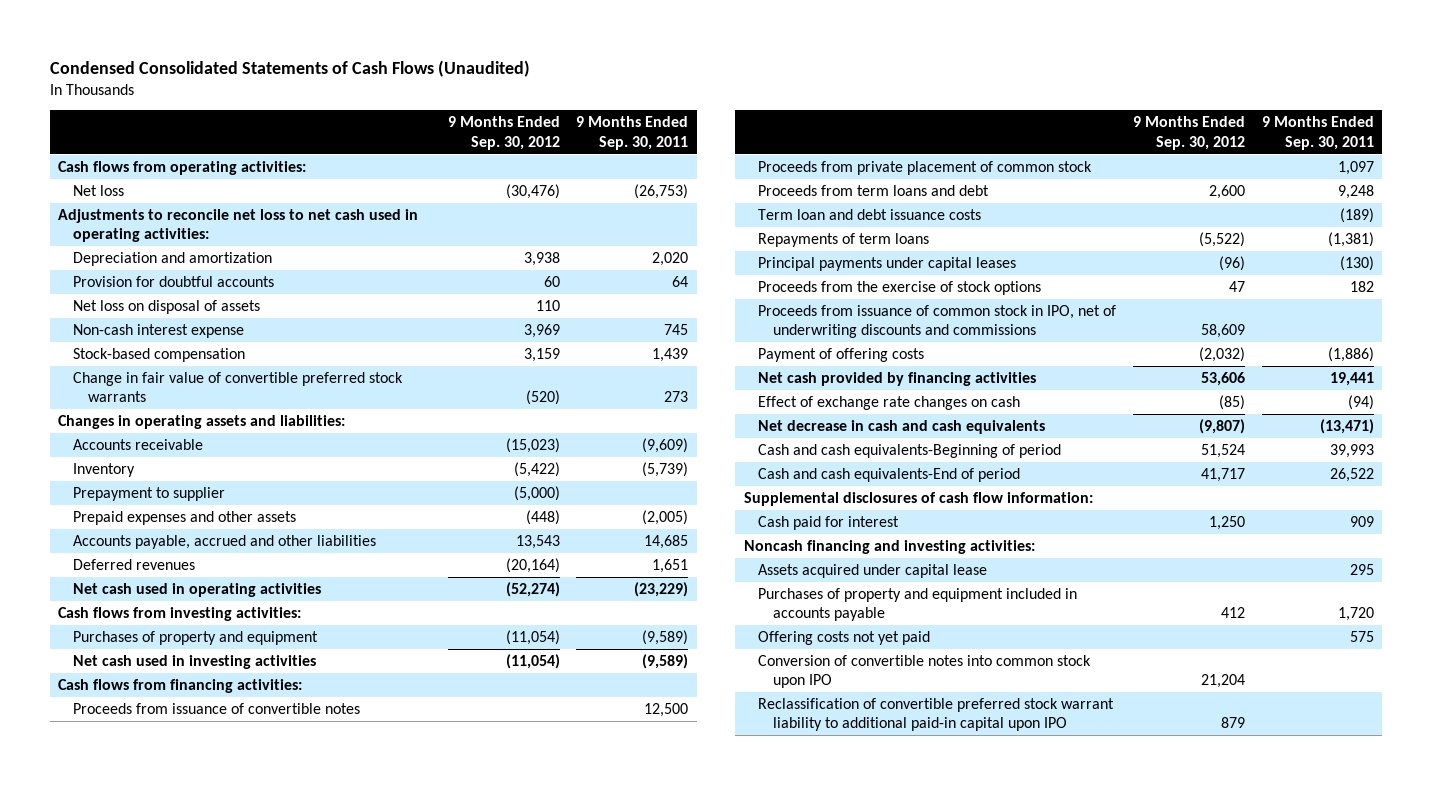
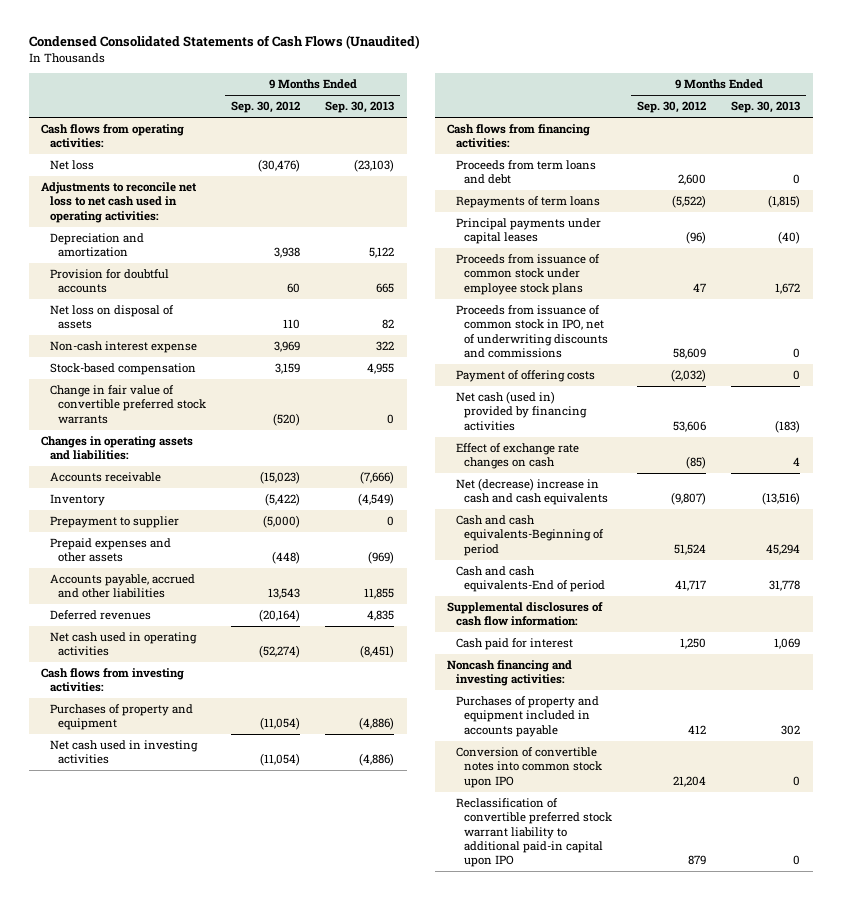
[576,116,689,150] 9 Months Ended Sep. 30, 2011 -> none
none -> [325,101,395,114] Sep. 30, 2013
[72,702,360,714] Proceeds from issuance of convertible notes -> none
[758,160,1093,175] Proceeds from private placement of common stock -> none
[758,208,982,220] Term loan and debt issuance costs -> none
[758,280,1042,295] Proceeds from the exercise of stock options -> none
none -> [455,254,600,295] Proceeds from issuance of common stock under employee stock plans
[758,371,1037,386] Net cash provided by financing activities -> [455,391,588,431] Net cash (used in) provided by financing activities
[758,419,1046,434] Net decrease in cash and cash equivalents -> [455,478,609,506] Net (decrease) increase in cash and cash equivalents
[758,563,988,578] Assets acquired under capital lease -> none
[758,630,931,645] Offering costs not yet paid -> none

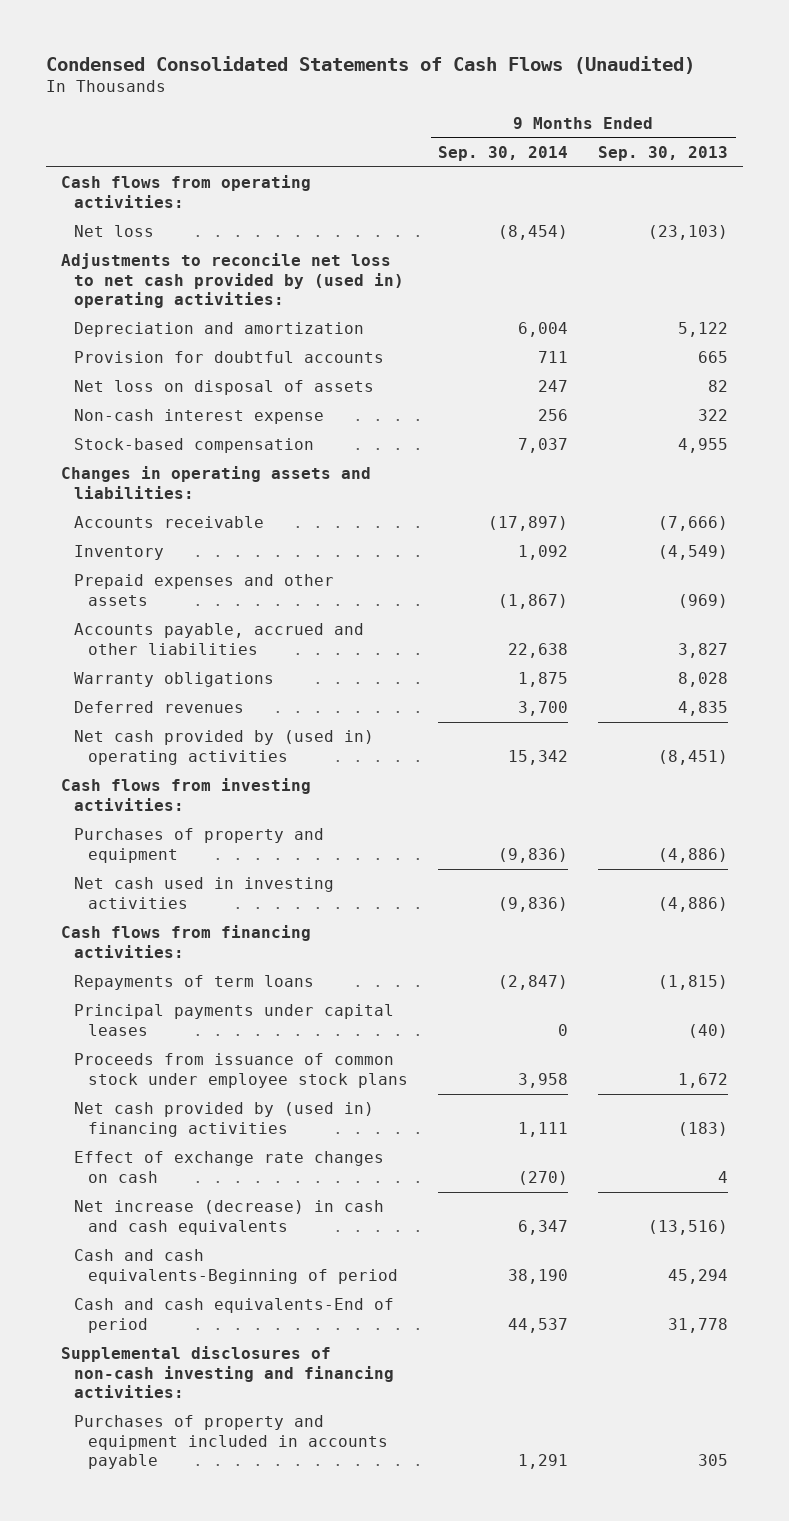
[231,101,301,114] Sep. 30, 2012 -> none
none -> [438,146,569,162] Sep. 30, 2014
[41,182,198,223] Adjustments to reconcile net loss to net cash used in operating activities: -> [60,253,405,309] Adjustments to reconcile net loss to net cash provided by (used in) operating activities:
[49,385,206,424] Change in fair value of convertible preferred stock warrants -> none
[49,516,179,529] Prepayment to supplier -> none
[364,588,395,600] 11,855 -> [678,642,729,658] 3,827
none -> [74,672,275,688] Warranty obligations
[49,632,197,657] Net cash used in operating activities -> [74,730,375,765] Net cash provided by (used in) operating activities
[455,160,596,185] Proceeds from term loans and debt -> none
[455,305,609,359] Proceeds from issuance of common stock in IPO, net of underwriting discounts and commissions -> none
[455,370,595,383] Payment of offering costs -> none
[455,391,588,431] Net cash (used in) provided by financing activities -> [74,1102,375,1137] Net cash provided by (used in) financing activities
[455,478,609,506] Net (decrease) increase in cash and cash equivalents -> [74,1200,385,1235] Net increase (decrease) in cash and cash equivalents
[455,638,573,651] Cash paid for interest -> none
[447,660,573,687] Noncash financing and investing activities: -> none
[455,747,603,788] Conversion of convertible notes into common stock upon IPO -> none
[455,798,613,868] Reclassification of convertible preferred stock warrant liability to additional paid-in capital upon IPO -> none
[447,602,604,627] Supplemental disclosures of cash flow information: -> [60,1346,395,1399] Supplemental disclosures of non-cash investing and financing activities:
[781,724,801,735] 302 -> [698,1454,729,1467] 305

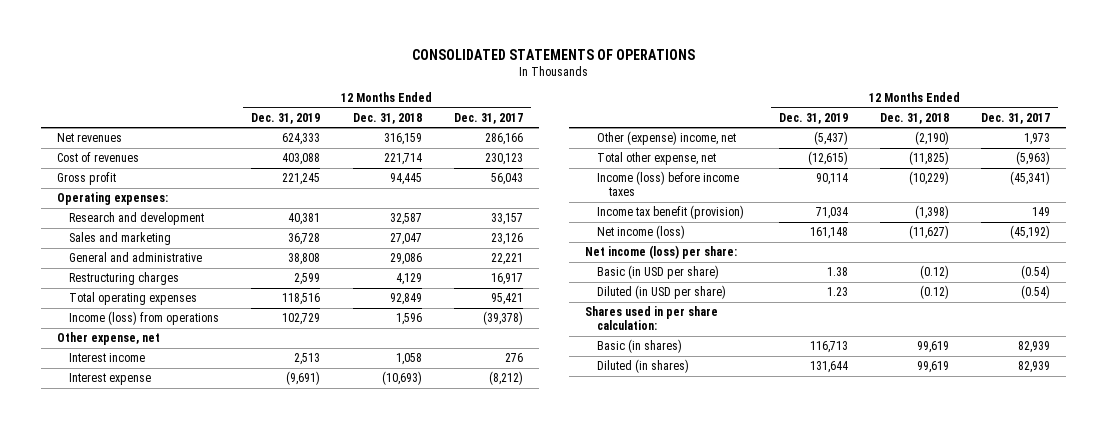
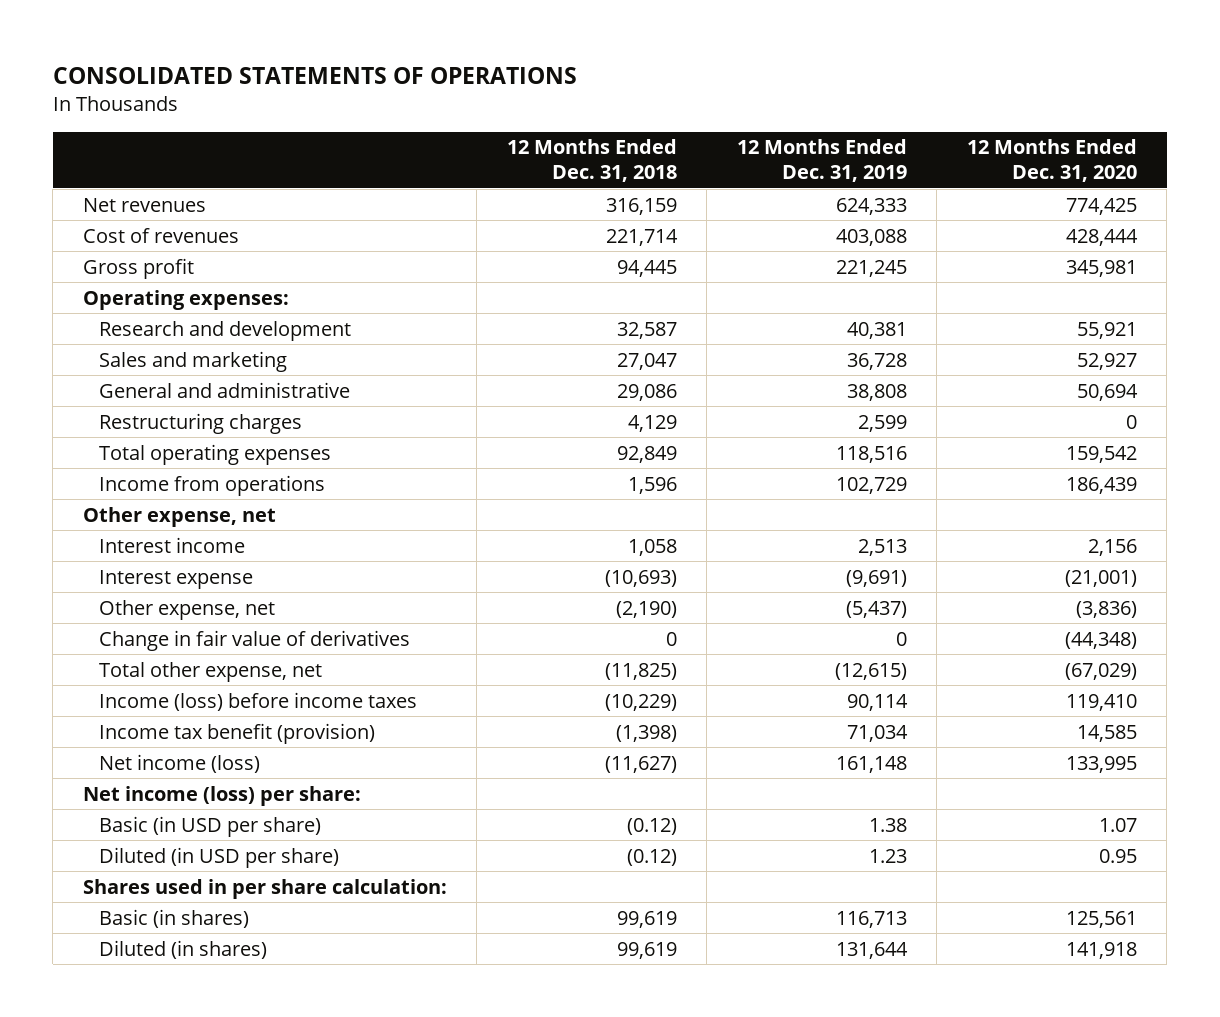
[453,112,523,124] Dec. 31, 2017 -> none
none -> [966,139,1137,183] 12 Months Ended Dec. 31, 2020
[69,311,220,326] Income (loss) from operations -> [99,474,326,496] Income from operations
[597,131,737,146] Other (expense) income, net -> [99,599,276,620] Other expense, net
none -> [99,629,411,651] Change in fair value of derivatives

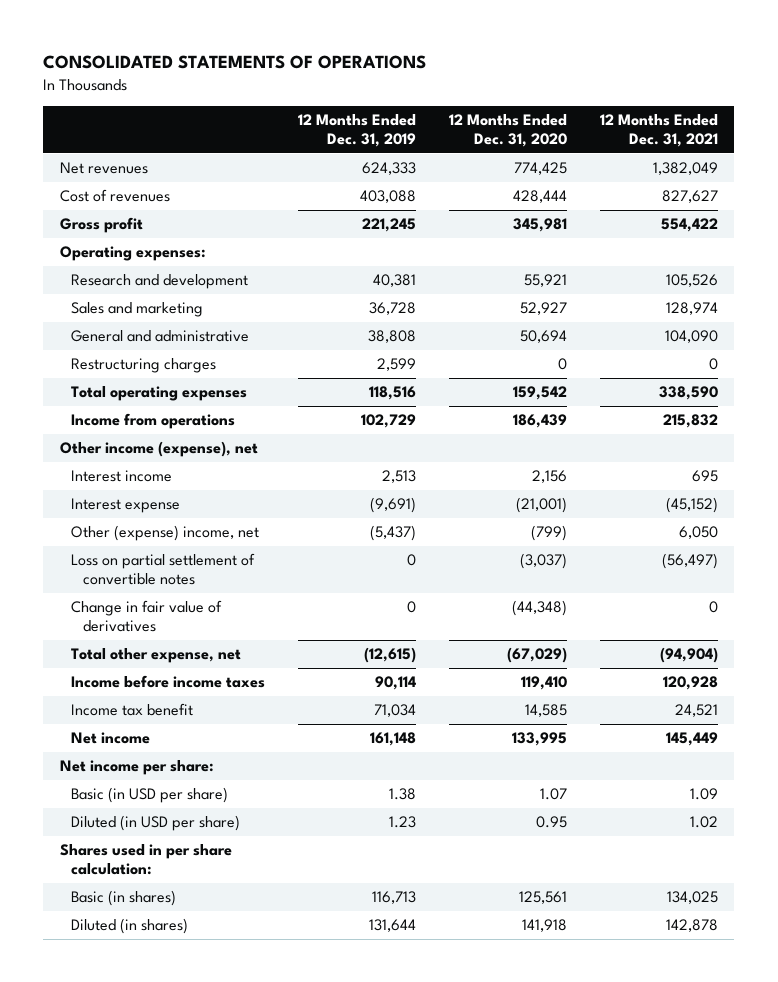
[506,139,677,183] 12 Months Ended Dec. 31, 2018 -> none
none -> [599,114,718,148] 12 Months Ended Dec. 31, 2021
[82,506,276,527] Other expense, net -> [59,441,258,458] Other income (expense), net
[99,599,276,620] Other expense, net -> [71,525,260,542] Other (expense) income, net
[1075,600,1137,618] (3,836) -> [531,525,568,542] (799)
none -> [71,553,256,586] Loss on partial settlement of convertible notes
[99,691,418,711] Income (loss) before income taxes -> [71,675,266,689] Income before income taxes
[99,722,376,744] Income tax benefit (provision) -> [71,703,194,717] Income tax benefit
[99,753,261,773] Net income (loss) -> [71,732,151,745] Net income
[82,785,361,806] Net income (loss) per share: -> [59,760,214,776] Net income per share:

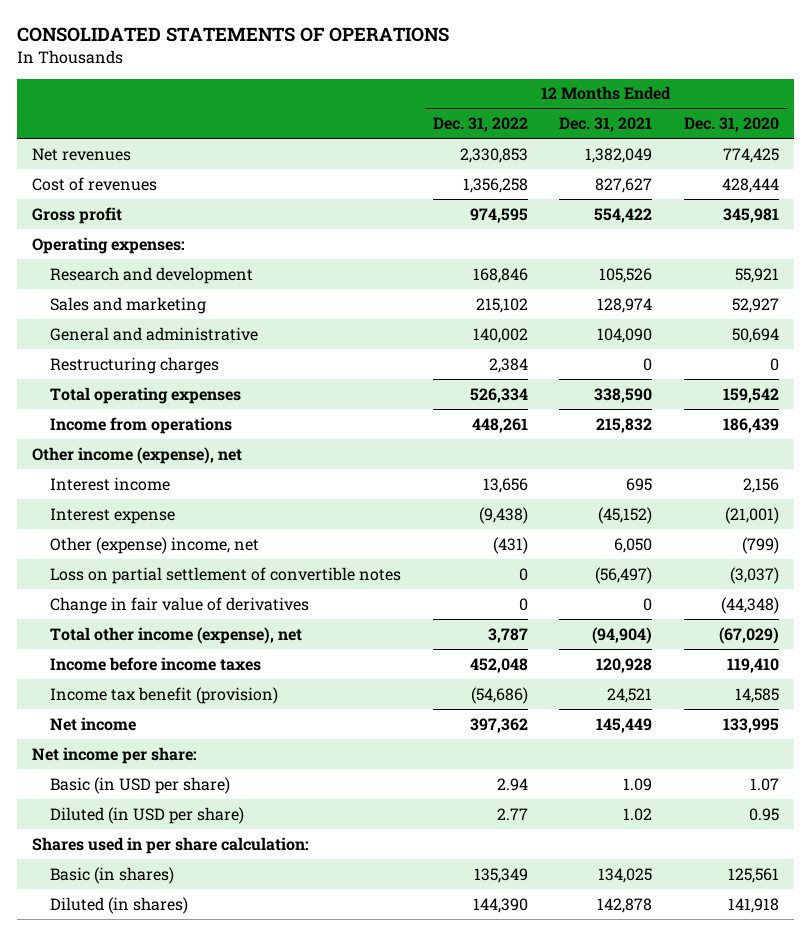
[298,114,417,148] 12 Months Ended Dec. 31, 2019 -> none
none -> [432,117,528,133] Dec. 31, 2022
[71,648,242,664] Total other expense, net -> [50,626,303,644] Total other income (expense), net
[71,703,194,717] Income tax benefit -> [50,686,279,704] Income tax benefit (provision)

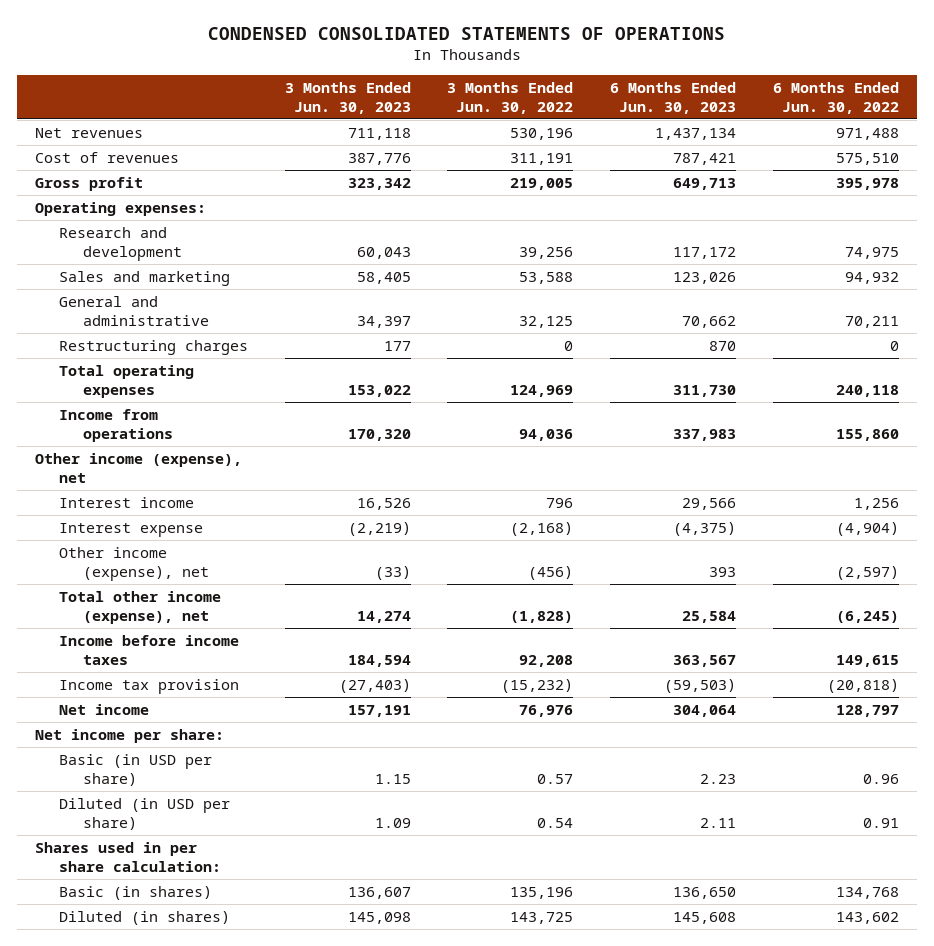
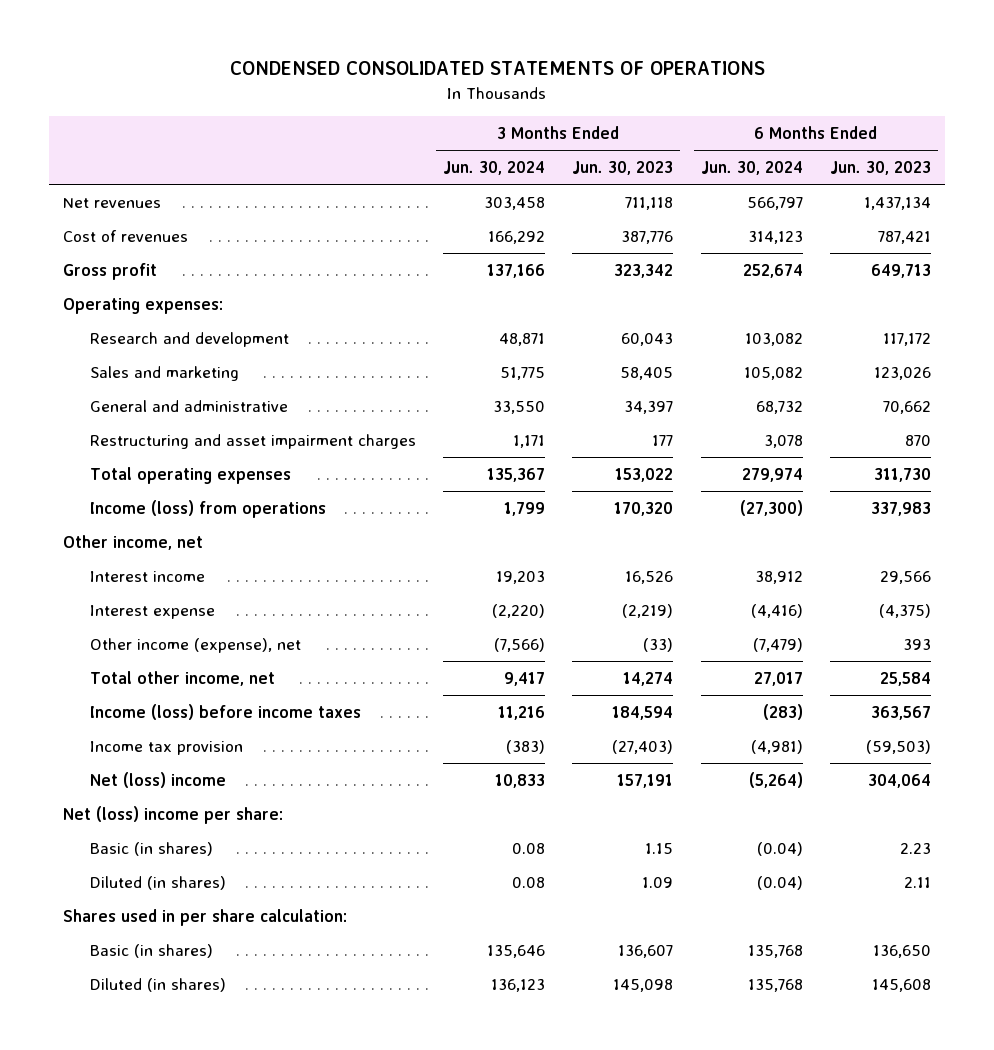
[447,82,574,115] 3 Months Ended Jun. 30, 2022 -> none
[773,82,900,115] 6 Months Ended Jun. 30, 2022 -> none
none -> [443,161,546,176] Jun. 30, 2024
none -> [700,161,803,176] Jun. 30, 2024
[58,339,248,355] Restructuring charges -> [89,434,416,450] Restructuring and asset impairment charges
[58,408,173,442] Income from operations -> [89,500,326,519] Income (loss) from operations
[34,452,242,483] Other income (expense), net -> [62,535,203,551] Other income, net
[58,590,221,624] Total other income (expense), net -> [89,671,275,687] Total other income, net
[58,634,239,665] Income before income taxes -> [89,704,361,721] Income (loss) before income taxes
[58,703,149,715] Net income -> [89,772,226,789] Net (loss) income
[34,728,224,743] Net income per share: -> [62,806,283,825] Net (loss) income per share:
[58,753,212,786] Basic (in USD per share) -> [89,842,213,857] Basic (in shares)
[58,797,230,830] Diluted (in USD per share) -> [89,876,226,891] Diluted (in shares)

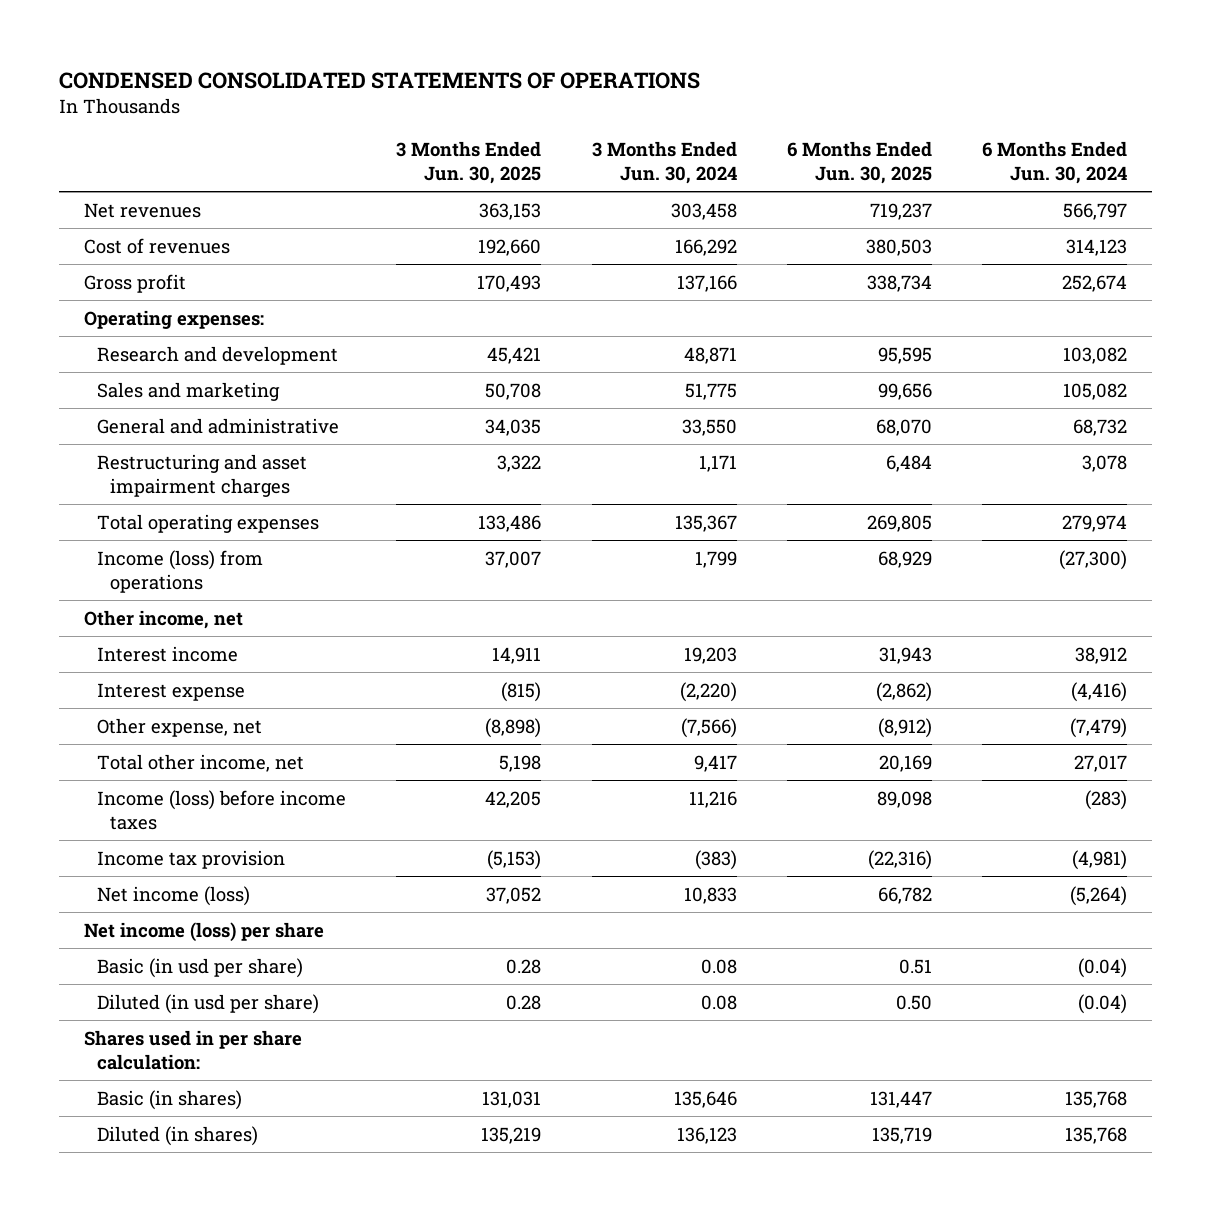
[572,161,674,176] Jun. 30, 2023 -> none
[830,161,932,176] Jun. 30, 2023 -> none
none -> [396,141,542,184] 3 Months Ended Jun. 30, 2025
none -> [786,141,932,184] 6 Months Ended Jun. 30, 2025
[89,638,301,654] Other income (expense), net -> [97,717,263,737] Other expense, net
[89,772,226,789] Net (loss) income -> [97,885,251,906] Net income (loss)
[62,806,283,825] Net (loss) income per share: -> [84,921,325,942] Net income (loss) per share
[89,842,213,857] Basic (in shares) -> [97,957,304,978] Basic (in usd per share)
[89,876,226,891] Diluted (in shares) -> [97,993,320,1014] Diluted (in usd per share)

